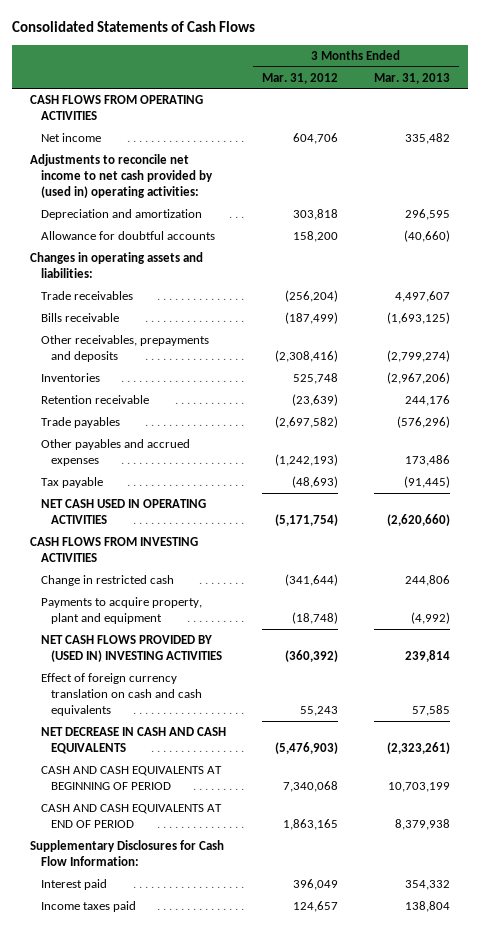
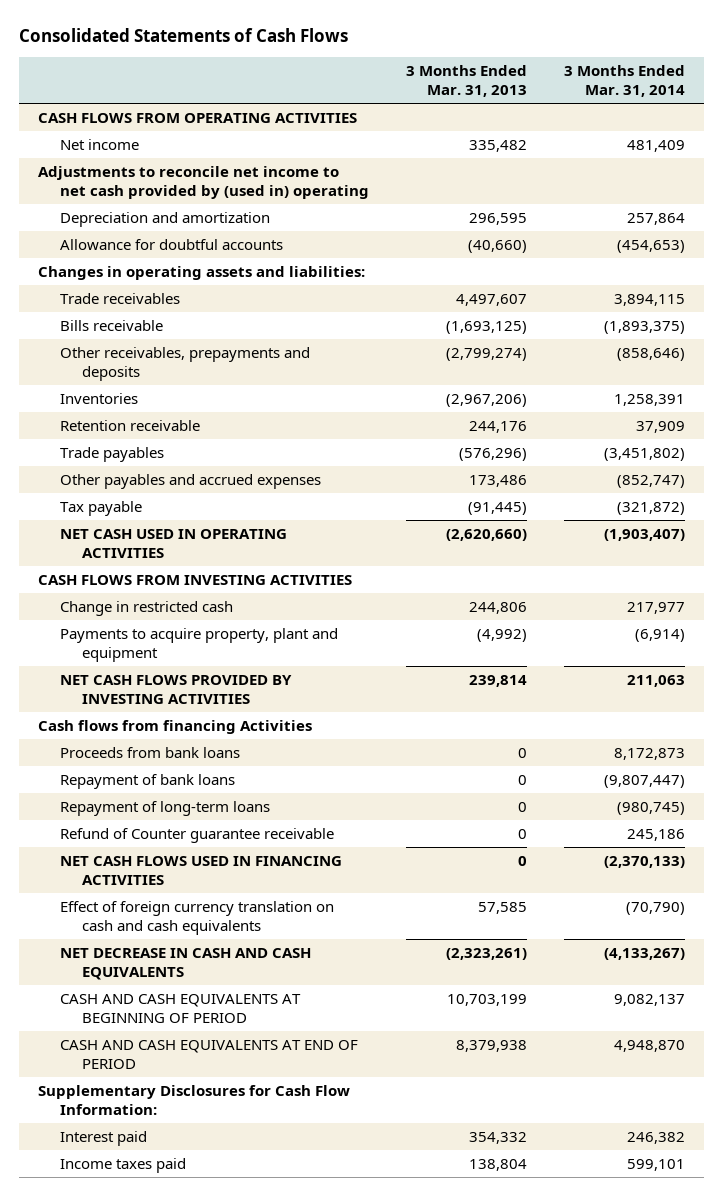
[261,72,338,84] Mar. 31, 2012 -> none
none -> [564,64,686,97] 3 Months Ended Mar. 31, 2014
[30,154,213,199] Adjustments to reconcile net income to net cash provided by (used in) operating activities: -> [37,165,369,199] Adjustments to reconcile net income to net cash provided by (used in) operating
[40,635,222,663] NET CASH FLOWS PROVIDED BY (USED IN) INVESTING ACTIVITIES -> [59,674,292,704] NET CASH FLOWS PROVIDED BY INVESTING ACTIVITIES
none -> [37,719,312,734] Cash flows from financing Activities
none -> [59,746,240,758] Proceeds from bank loans
none -> [59,773,235,789] Repayment of bank loans
none -> [59,800,270,816] Repayment of long-term loans
none -> [59,827,334,843] Refund of Counter guarantee receivable
none -> [59,855,342,885] NET CASH FLOWS USED IN FINANCING ACTIVITIES

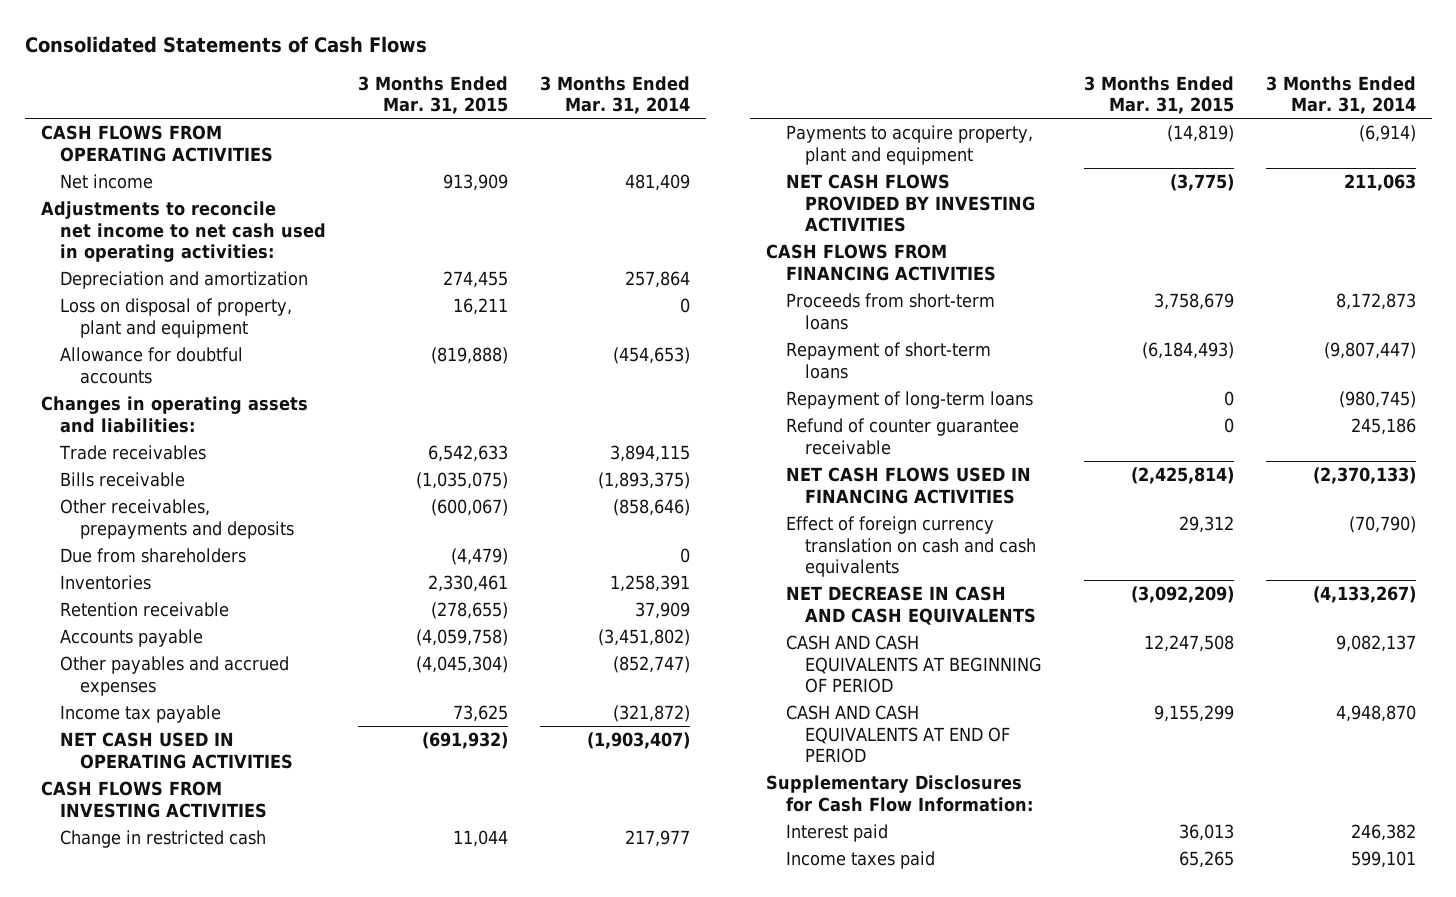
[406,64,528,97] 3 Months Ended Mar. 31, 2013 -> none
none -> [358,75,509,115] 3 Months Ended Mar. 31, 2015
[37,165,369,199] Adjustments to reconcile net income to net cash provided by (used in) operating -> [40,200,327,263] Adjustments to reconcile net income to net cash used in operating activities:
none -> [60,297,293,338] Loss on disposal of property, plant and equipment
none -> [60,547,247,563] Due from shareholders
[59,446,164,462] Trade payables -> [60,628,204,647] Accounts payable
[59,500,142,516] Tax payable -> [60,704,222,723] Income tax payable
[37,719,312,734] Cash flows from financing Activities -> [766,243,996,281] CASH FLOWS FROM FINANCING ACTIVITIES
[59,746,240,758] Proceeds from bank loans -> [785,292,995,330] Proceeds from short-term loans
[59,773,235,789] Repayment of bank loans -> [785,341,991,379] Repayment of short-term loans
[59,827,334,843] Refund of Counter guarantee receivable -> [785,417,1019,455] Refund of counter guarantee receivable

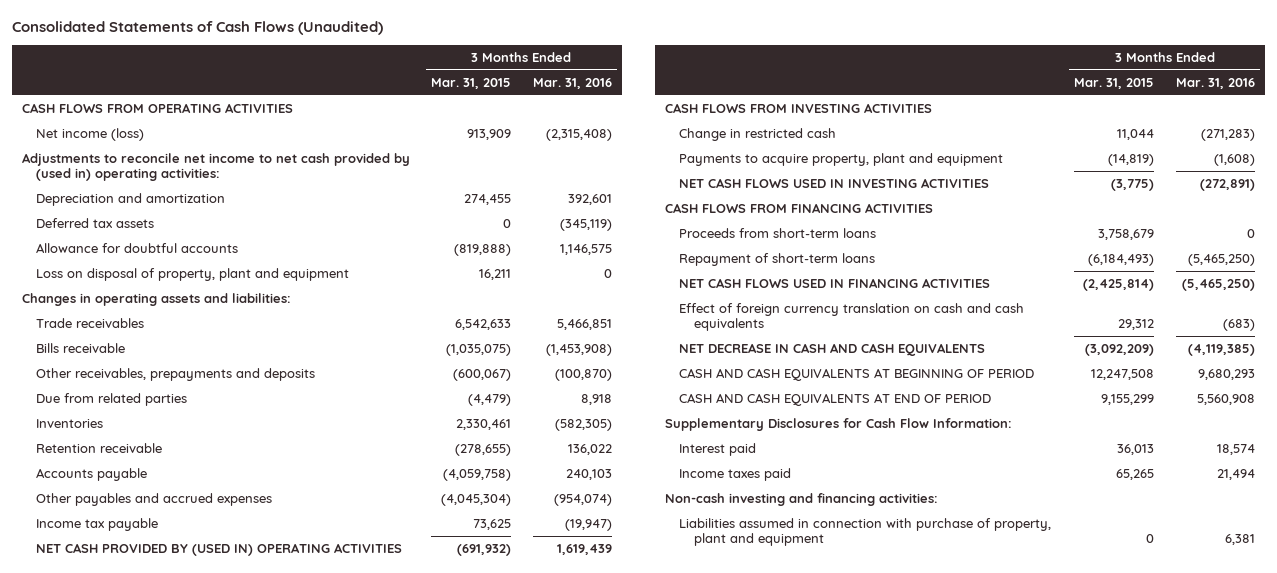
[24,36,427,54] Consolidated Statements of Cash Flows -> [11,20,383,35] Consolidated Statements of Cash Flows (Unaudited)
[540,75,691,115] 3 Months Ended Mar. 31, 2014 -> none
none -> [532,77,612,89] Mar. 31, 2016
[60,173,154,189] Net income -> [36,128,145,142] Net income (loss)
[40,200,327,263] Adjustments to reconcile net income to net cash used in operating activities: -> [22,153,411,182] Adjustments to reconcile net income to net cash provided by (used in) operating activities:
none -> [36,218,155,229] Deferred tax assets
[60,297,293,338] Loss on disposal of property, plant and equipment -> [36,268,350,282] Loss on disposal of property, plant and equipment
[60,547,247,563] Due from shareholders -> [36,393,188,407] Due from related parties
[60,731,293,769] NET CASH USED IN OPERATING ACTIVITIES -> [36,543,403,557] NET CASH PROVIDED BY (USED IN) OPERATING ACTIVITIES
[785,173,1036,233] NET CASH FLOWS PROVIDED BY INVESTING ACTIVITIES -> [679,178,990,189] NET CASH FLOWS USED IN INVESTING ACTIVITIES
[785,390,1033,409] Repayment of long-term loans -> none
[785,417,1019,455] Refund of counter guarantee receivable -> none
none -> [665,493,939,507] Non-cash investing and financing activities:
none -> [679,518,1052,547] Liabilities assumed in connection with purchase of property, plant and equipment

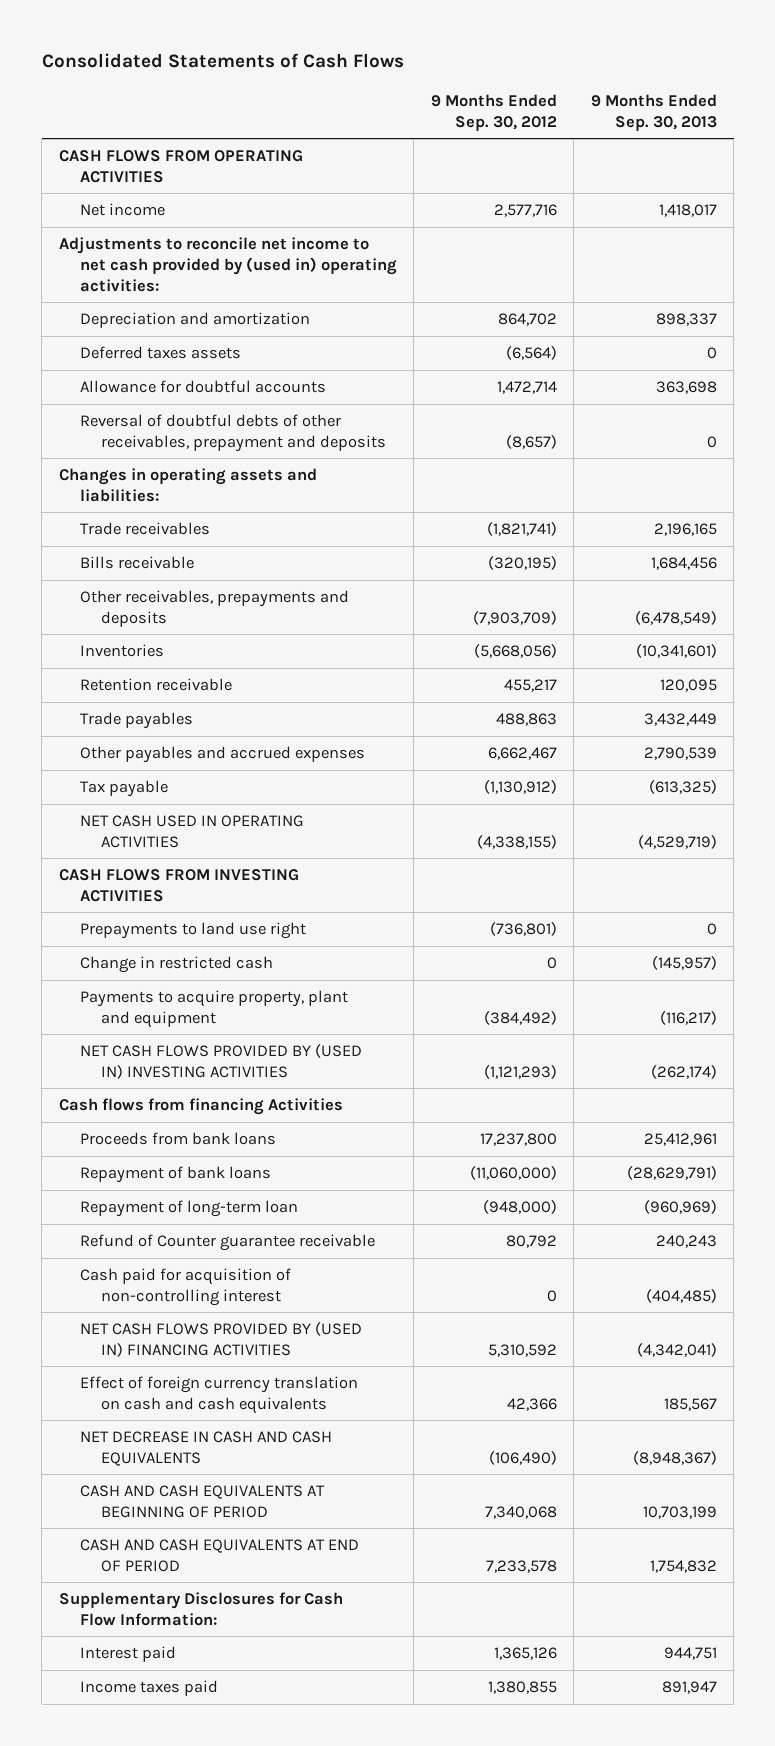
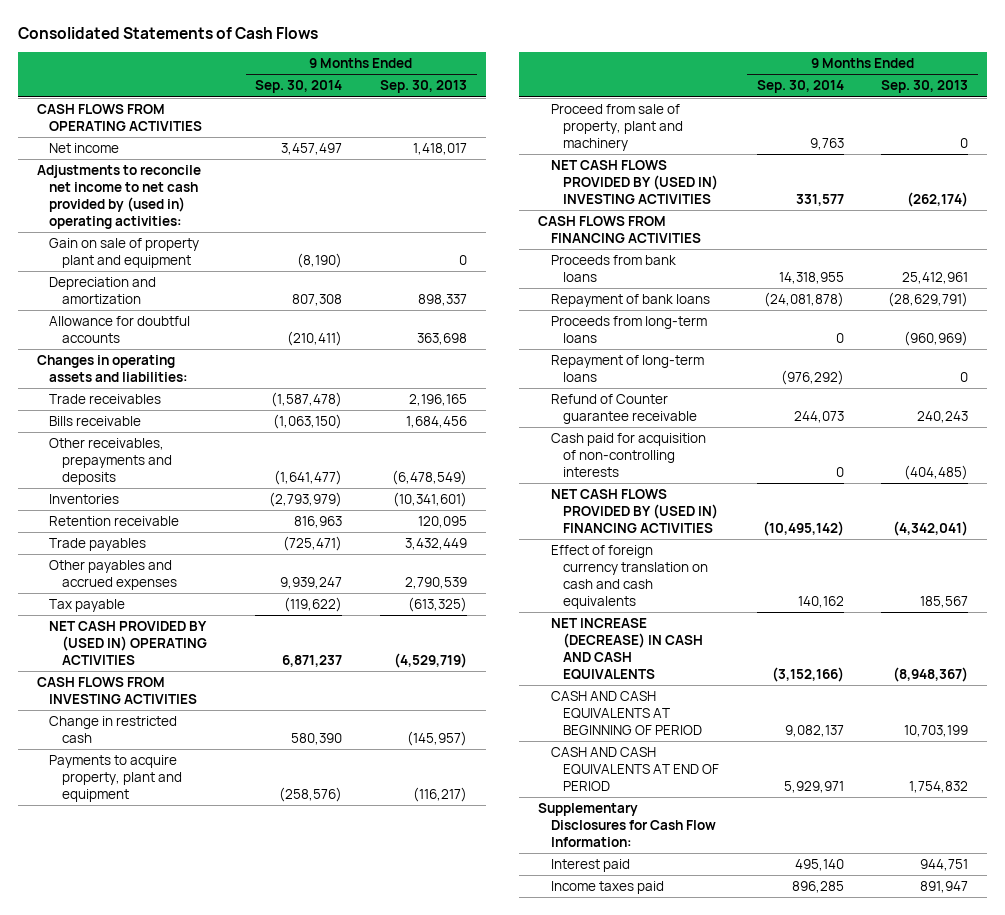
[430,94,557,131] 9 Months Ended Sep. 30, 2012 -> none
none -> [255,80,343,94] Sep. 30, 2014
none -> [49,237,200,268] Gain on sale of property plant and equipment
[79,346,241,360] Deferred taxes assets -> none
[79,414,386,452] Reversal of doubtful debts of other receivables, prepayment and deposits -> none
[79,815,304,848] NET CASH USED IN OPERATING ACTIVITIES -> [49,620,208,665] NET CASH PROVIDED BY (USED IN) OPERATING ACTIVITIES
[79,922,306,940] Prepayments to land use right -> none
none -> [550,103,683,151] Proceed from sale of property, plant and machinery
[58,1098,343,1116] Cash flows from financing Activities -> [538,215,701,243] CASH FLOWS FROM FINANCING ACTIVITIES
none -> [550,315,707,343] Proceeds from long-term loans
[79,1200,298,1218] Repayment of long-term loan -> [550,354,704,382] Repayment of long-term loans
[643,1200,717,1215] (960,969) -> [960,371,969,382] 0
[79,1268,291,1306] Cash paid for acquisition of non-controlling interest -> [550,432,706,477] Cash paid for acquisition of non-controlling interests
[79,1431,332,1466] NET DECREASE IN CASH AND CASH EQUIVALENTS -> [550,617,703,680] NET INCREASE (DECREASE) IN CASH AND CASH EQUIVALENTS

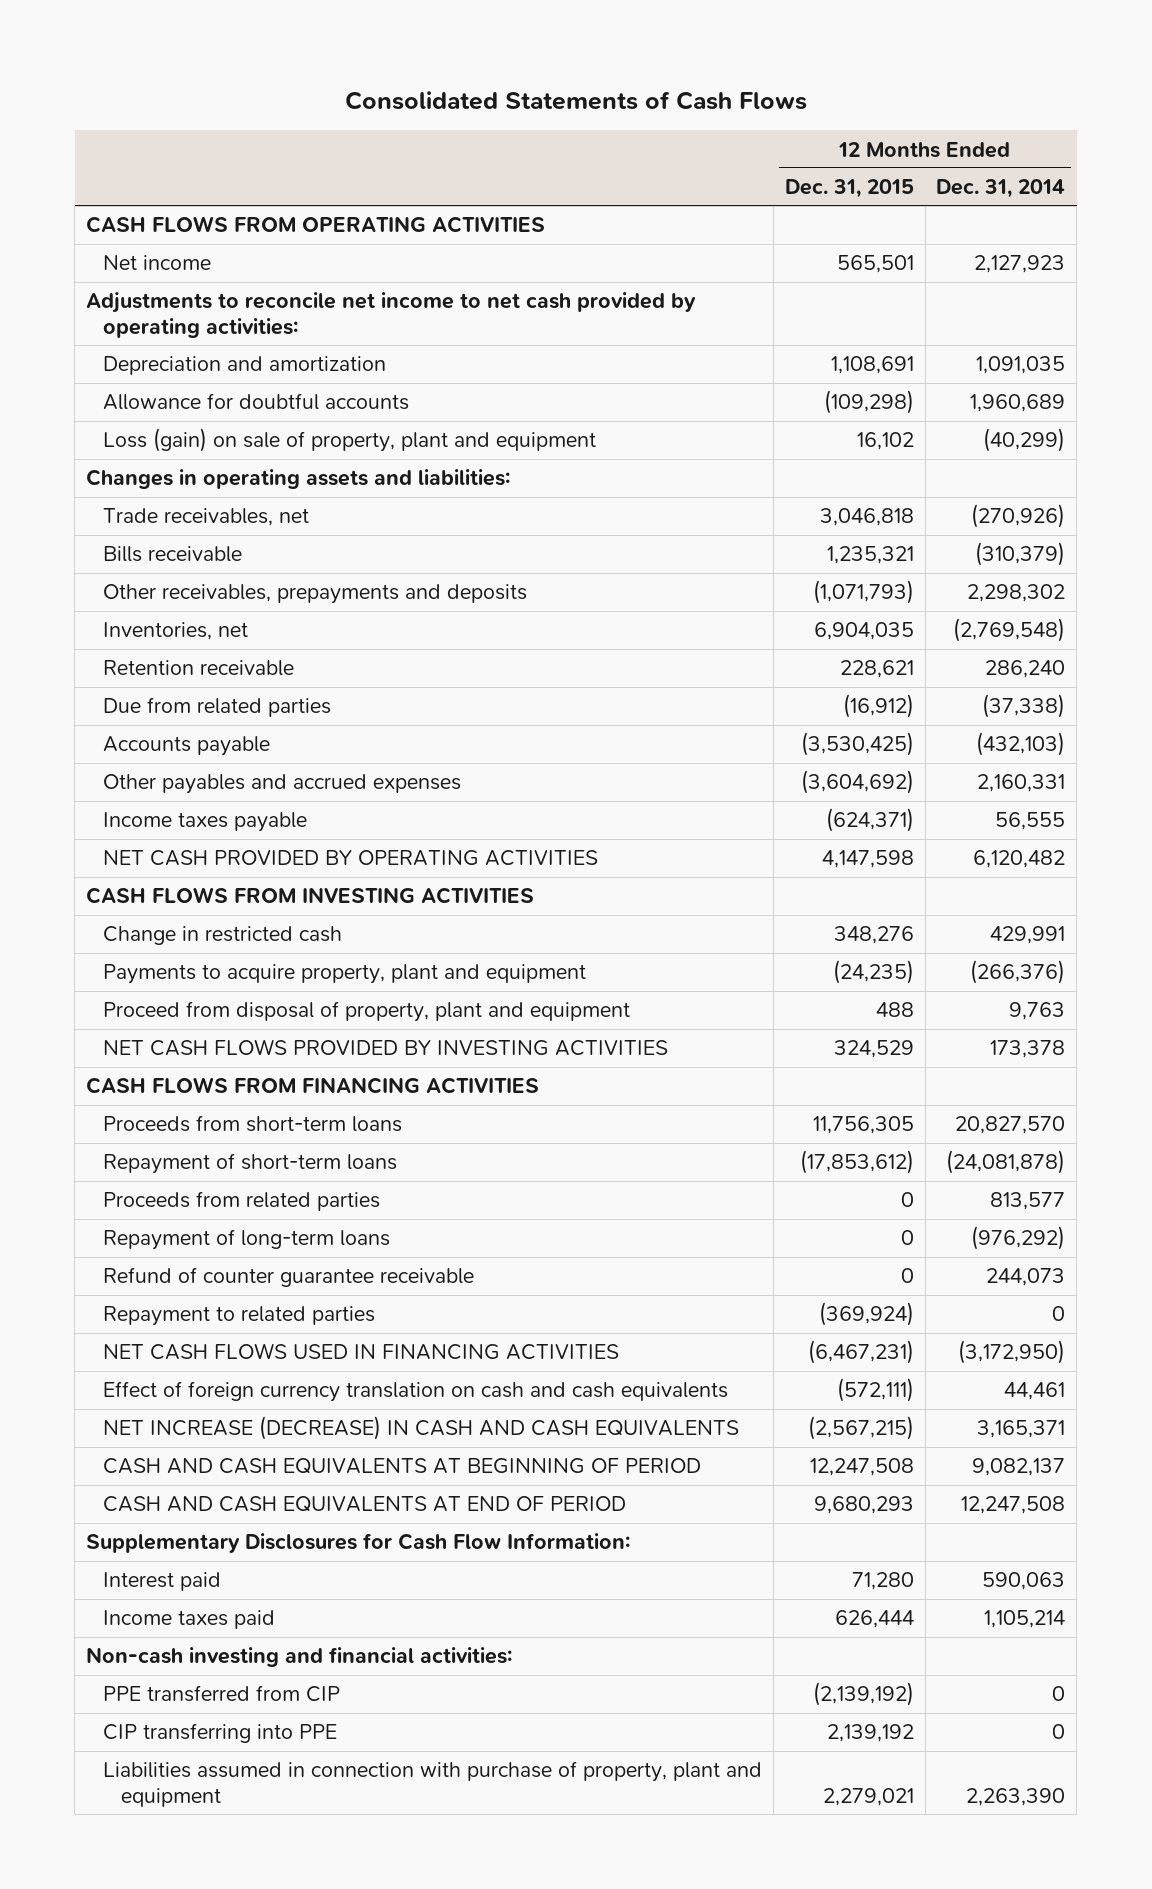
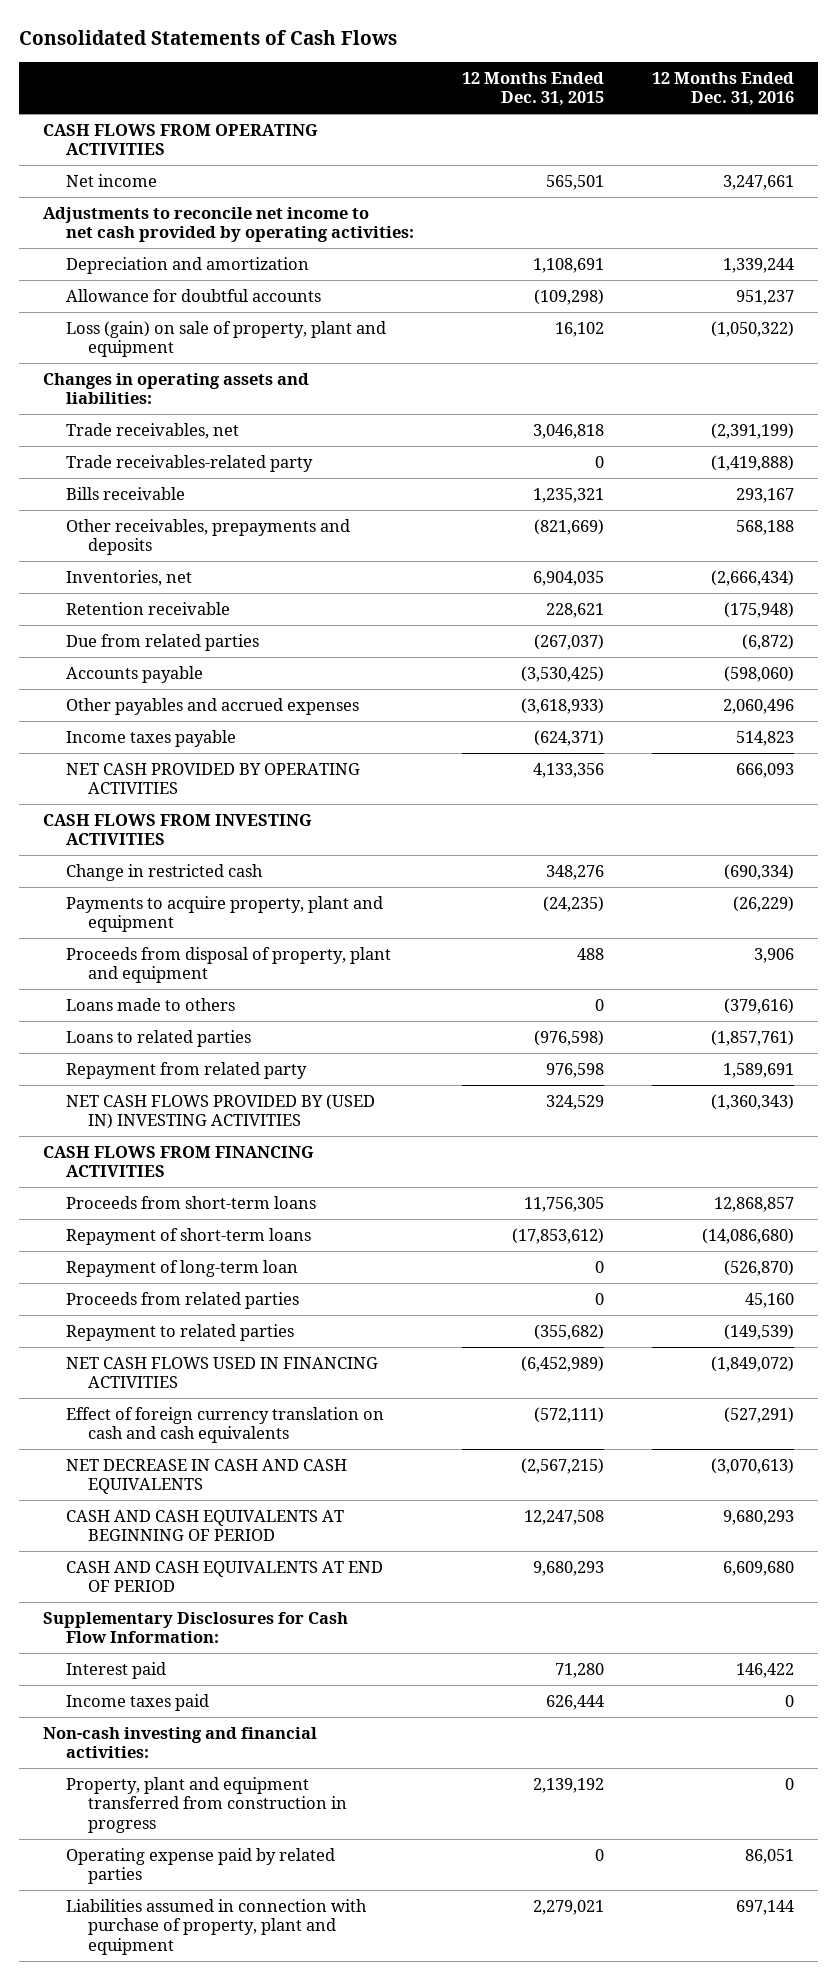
[936,179,1066,199] Dec. 31, 2014 -> none
none -> [651,71,794,107] 12 Months Ended Dec. 31, 2016
none -> [65,454,313,472] Trade receivables-related party
[812,580,914,605] (1,071,793) -> [533,518,604,535] (821,669)
[842,694,914,719] (16,912) -> [533,633,604,650] (267,037)
[800,770,914,795] (3,604,692) -> [520,697,604,714] (3,618,933)
[821,850,914,869] 4,147,598 -> [532,762,604,778] 4,133,356
[103,1001,631,1023] Proceed from disposal of property, plant and equipment -> [65,946,391,984] Proceeds from disposal of property, plant and equipment
none -> [65,997,235,1011] Loans made to others
none -> [65,1029,251,1047] Loans to related parties
none -> [65,1061,307,1079] Repayment from related party
[103,1039,669,1057] NET CASH FLOWS PROVIDED BY INVESTING ACTIVITIES -> [65,1093,375,1130] NET CASH FLOWS PROVIDED BY (USED IN) INVESTING ACTIVITIES
none -> [65,1259,298,1277] Repayment of long-term loan
[103,1229,391,1251] Repayment of long-term loans -> none
[103,1267,475,1288] Refund of counter guarantee receivable -> none
[818,1302,914,1327] (369,924) -> [533,1323,604,1340] (355,682)
[807,1340,914,1365] (6,467,231) -> [520,1355,604,1372] (6,452,989)
[103,1416,740,1441] NET INCREASE (DECREASE) IN CASH AND CASH EQUIVALENTS -> [65,1458,347,1495] NET DECREASE IN CASH AND CASH EQUIVALENTS
[103,1685,341,1703] PPE transferred from CIP -> none
[103,1723,338,1744] CIP transferring into PPE -> [65,1776,347,1833] Property, plant and equipment transferred from construction in progress
none -> [65,1847,335,1885] Operating expense paid by related parties

